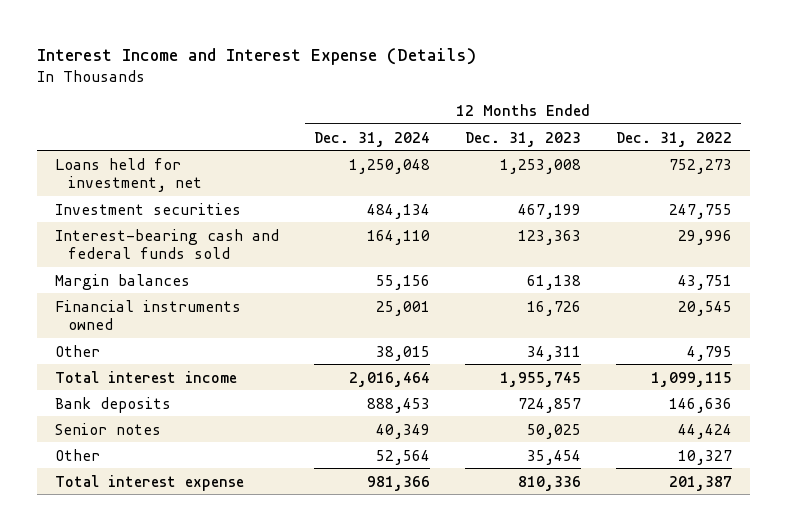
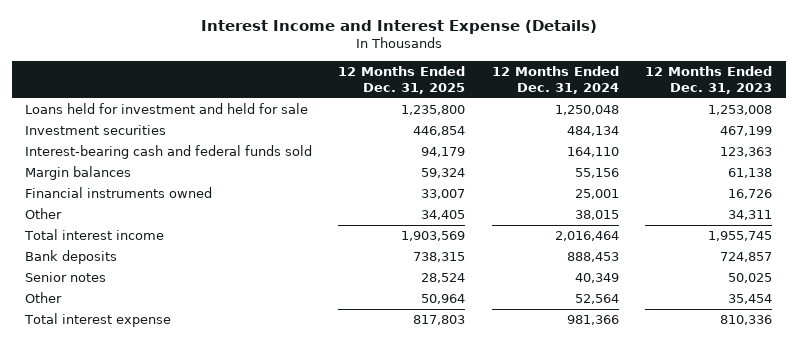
[616,131,733,147] Dec. 31, 2022 -> none
none -> [338,66,466,94] 12 Months Ended Dec. 31, 2025
[54,157,202,192] Loans held for investment, net -> [24,103,308,115] Loans held for investment and held for sale

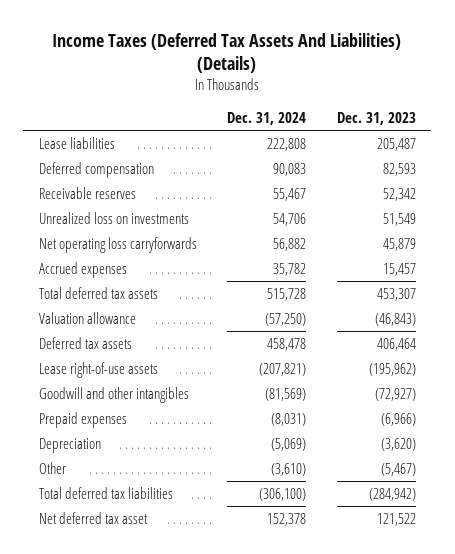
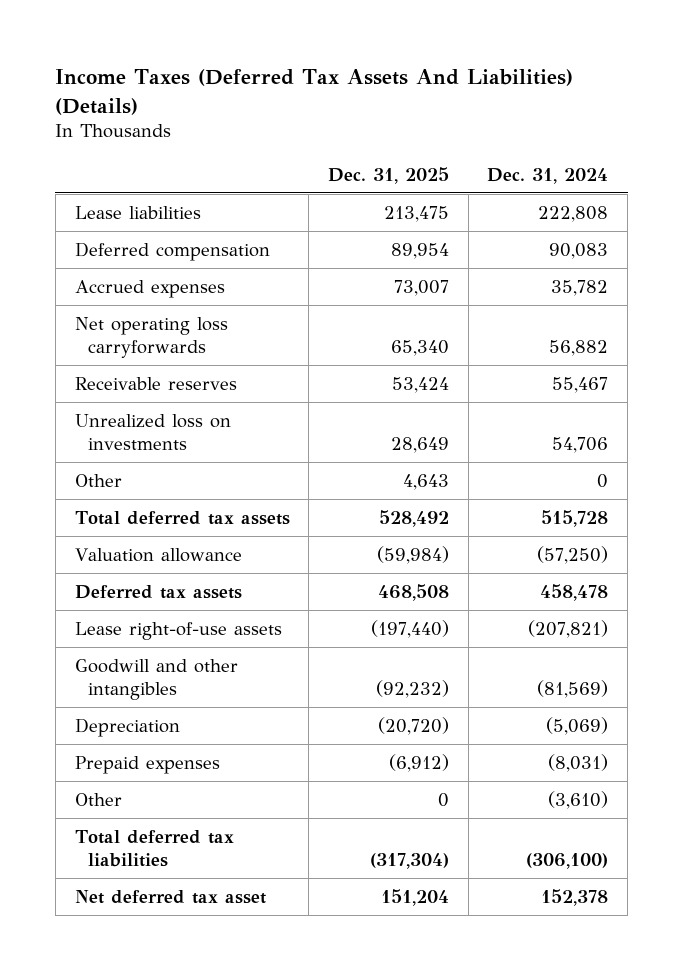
[336,112,416,126] Dec. 31, 2023 -> none
none -> [328,166,450,184] Dec. 31, 2025
[38,261,127,278] Accrued expenses -> [74,279,225,298] Accrued expenses
[38,236,197,253] Net operating loss carryforwards -> [74,316,228,358] Net operating loss carryforwards
none -> [74,473,122,487] Other
[38,411,127,428] Prepaid expenses -> [74,755,220,774] Prepaid expenses

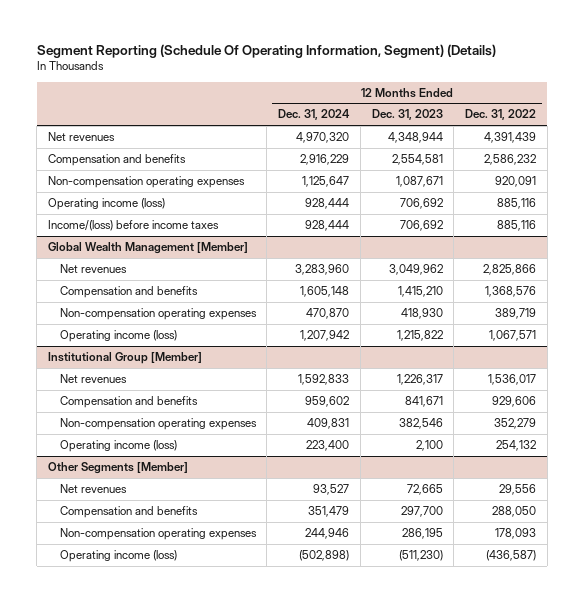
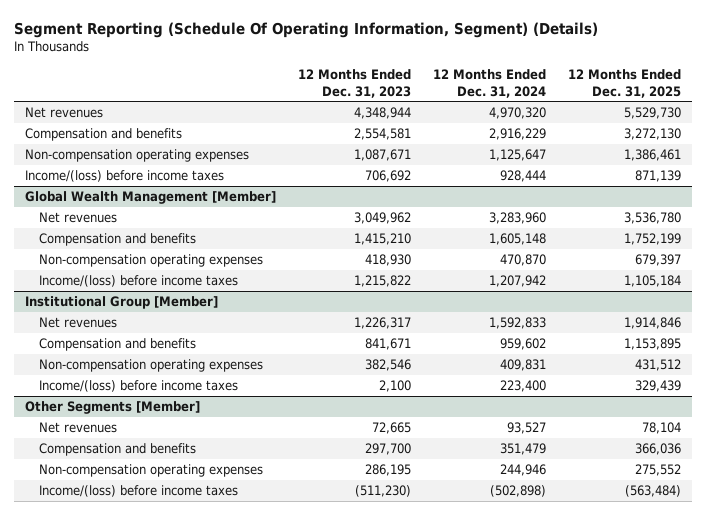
[465,109,537,121] Dec. 31, 2022 -> none
none -> [568,69,682,98] 12 Months Ended Dec. 31, 2025
[48,197,166,210] Operating income (loss) -> none
[59,329,177,342] Operating income (loss) -> [39,275,239,288] Income/(loss) before income taxes
[59,439,177,452] Operating income (loss) -> [39,380,239,393] Income/(loss) before income taxes
[59,549,177,562] Operating income (loss) -> [39,485,239,498] Income/(loss) before income taxes

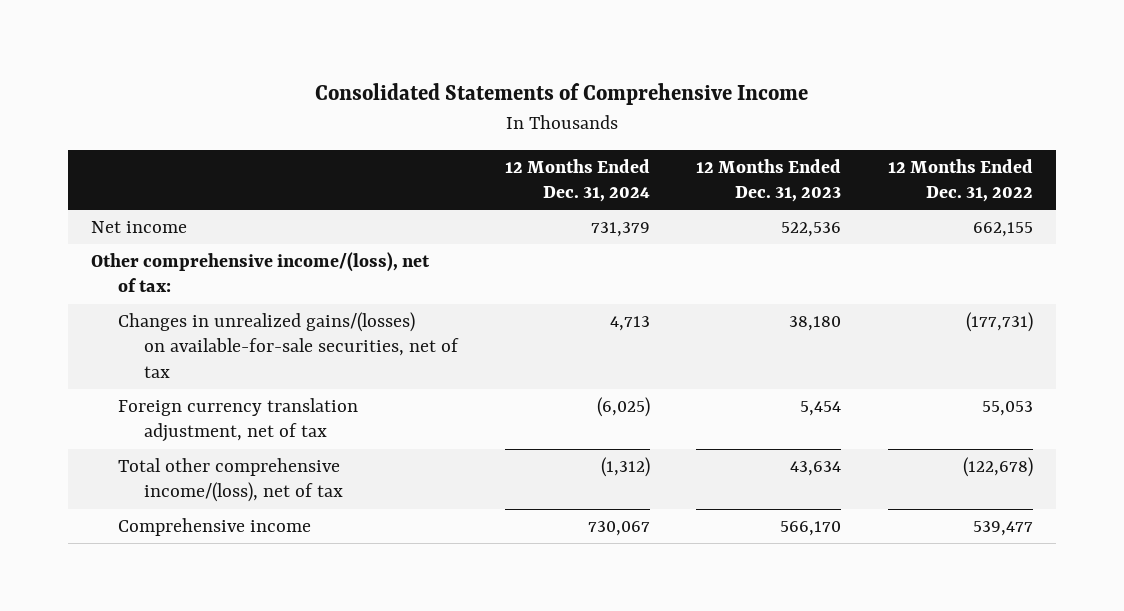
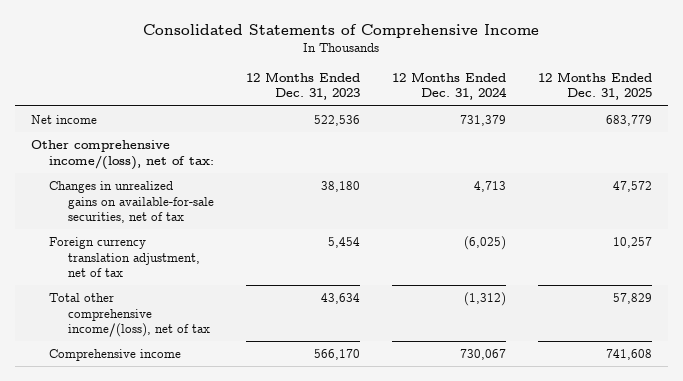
[888,158,1034,203] 12 Months Ended Dec. 31, 2022 -> none
none -> [537,71,652,101] 12 Months Ended Dec. 31, 2025
[117,312,460,378] Changes in unrealized gains/(losses) on available-for-sale securities, net of tax -> [49,181,214,224] Changes in unrealized gains on available-for-sale securities, net of tax

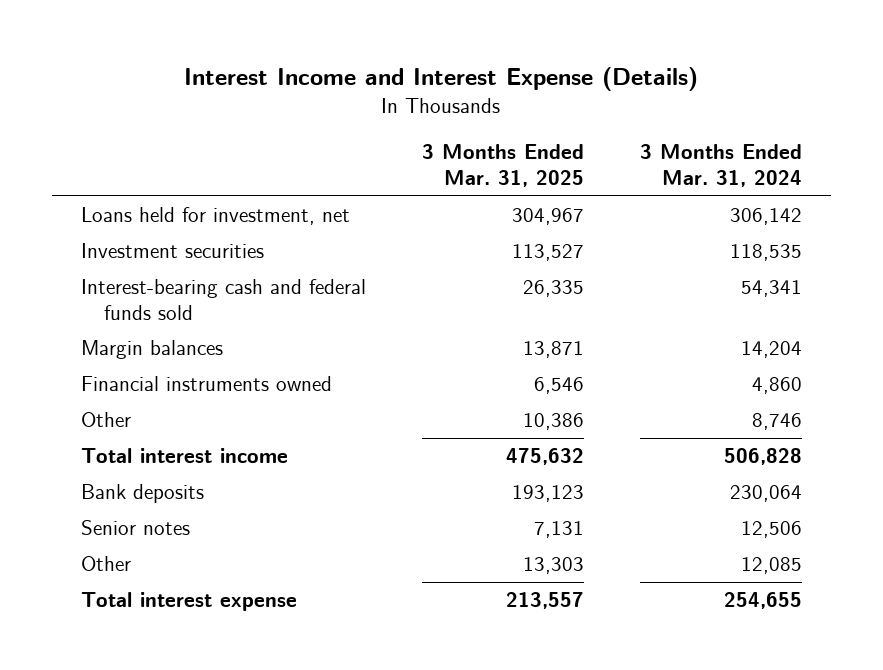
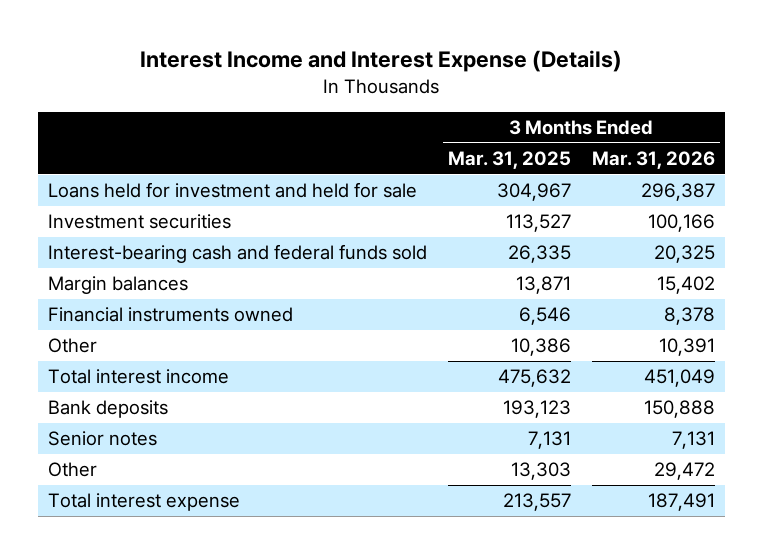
[640,144,803,188] 3 Months Ended Mar. 31, 2024 -> none
none -> [591,150,715,169] Mar. 31, 2026
[80,207,350,226] Loans held for investment, net -> [48,182,418,199] Loans held for investment and held for sale

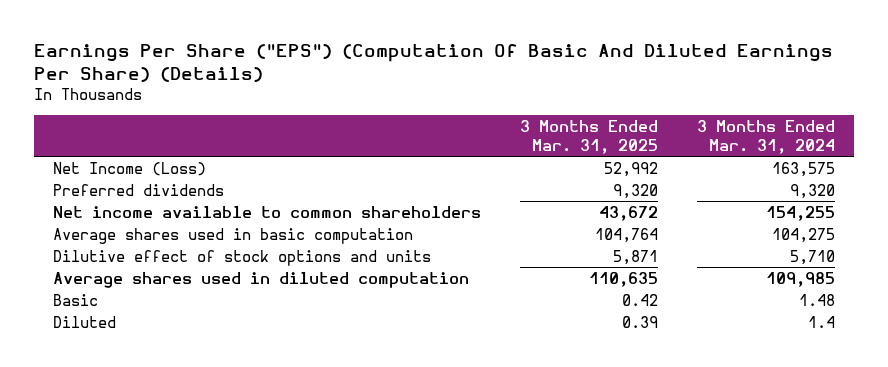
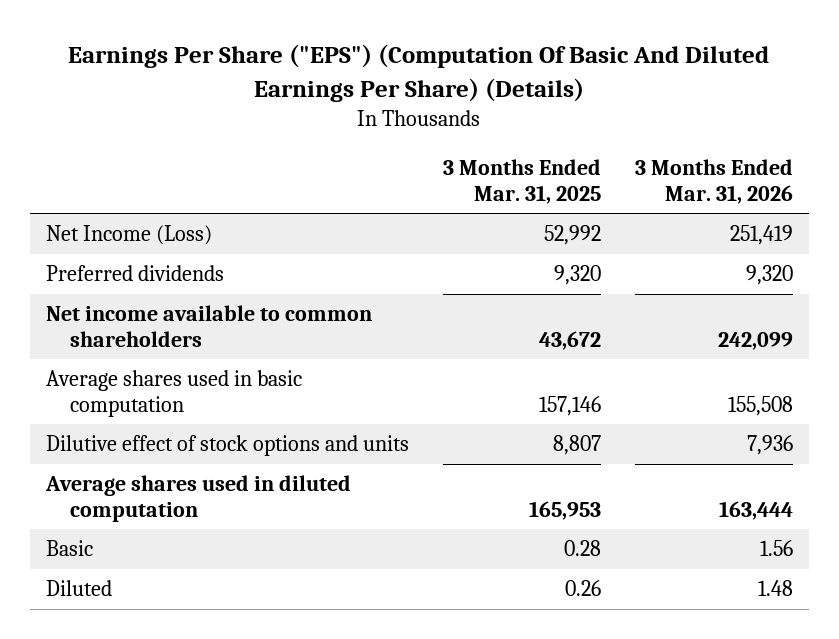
[696,120,835,154] 3 Months Ended Mar. 31, 2024 -> none
none -> [634,159,793,204] 3 Months Ended Mar. 31, 2026
[595,227,659,243] 104,764 -> [538,395,601,416] 157,146
[613,249,659,265] 5,871 -> [552,435,601,456] 8,807
[589,271,659,287] 110,635 -> [528,500,601,520] 165,953
[622,293,659,306] 0.42 -> [563,540,601,557] 0.28
[622,315,659,328] 0.39 -> [564,580,601,597] 0.26

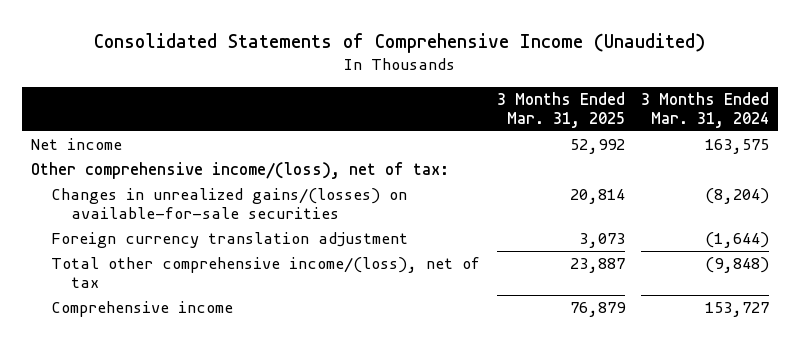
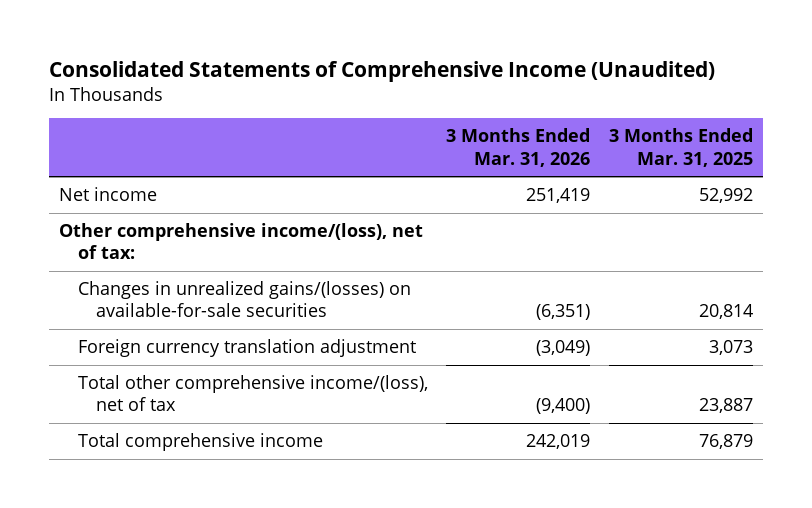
[641,92,770,129] 3 Months Ended Mar. 31, 2024 -> none
none -> [446,128,591,167] 3 Months Ended Mar. 31, 2026
[50,300,233,317] Comprehensive income -> [77,433,323,452] Total comprehensive income

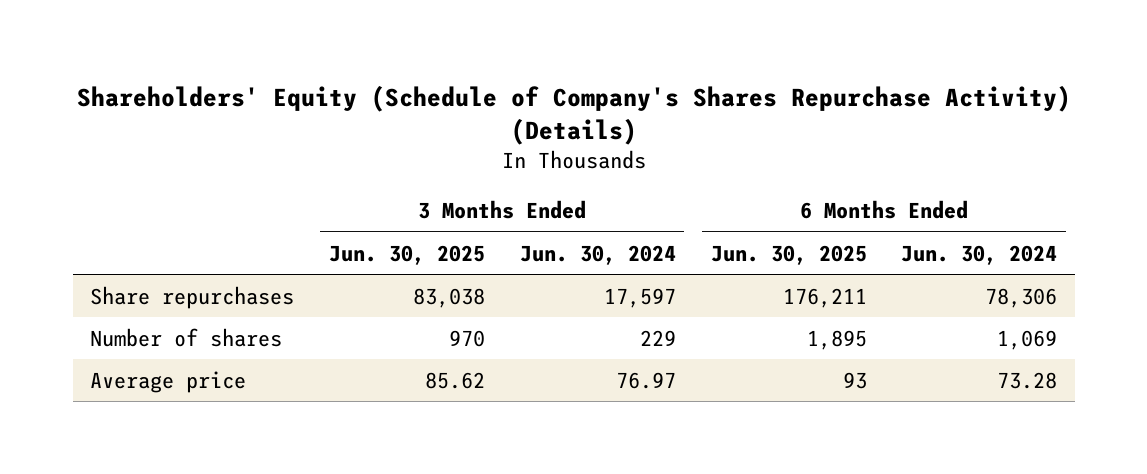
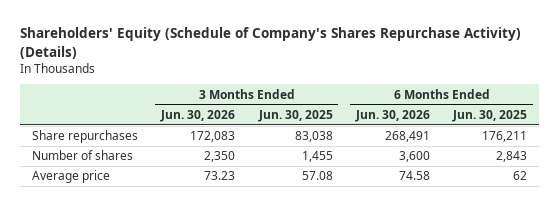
[519,244,676,265] Jun. 30, 2024 -> none
[901,244,1058,265] Jun. 30, 2024 -> none
none -> [160,110,236,123] Jun. 30, 2026
none -> [354,110,430,123] Jun. 30, 2026
[448,329,485,347] 970 -> [301,151,333,163] 1,455
[806,329,867,350] 1,895 -> [496,151,528,163] 2,843
[424,371,485,389] 85.62 -> [301,171,333,181] 57.08
[842,371,867,389] 93 -> [513,171,528,181] 62

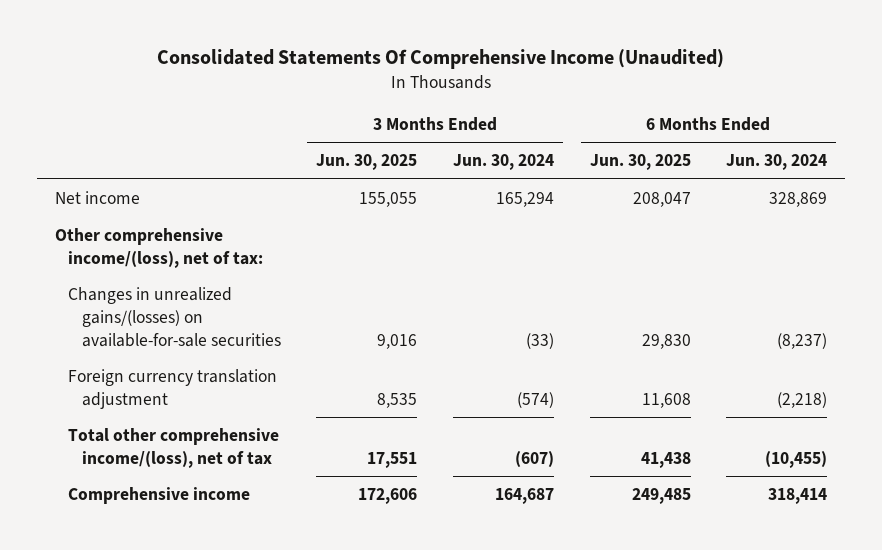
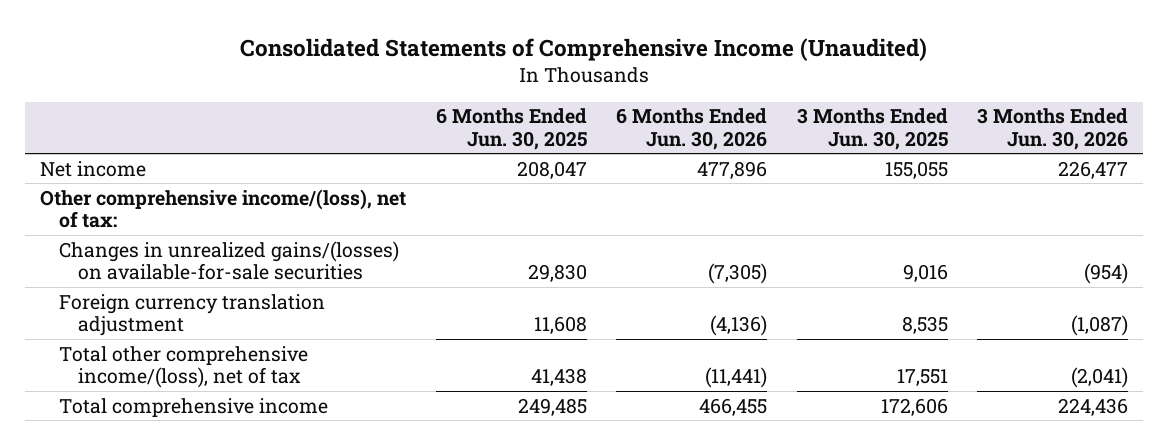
[157,49,725,70] Consolidated Statements Of Comprehensive Income (Unaudited) -> [240,37,928,61] Consolidated Statements of Comprehensive Income (Unaudited)
[452,154,554,171] Jun. 30, 2024 -> none
[726,154,828,171] Jun. 30, 2024 -> none
none -> [616,108,768,151] 6 Months Ended Jun. 30, 2026
none -> [977,108,1129,151] 3 Months Ended Jun. 30, 2026
[68,487,251,505] Comprehensive income -> [58,397,328,417] Total comprehensive income

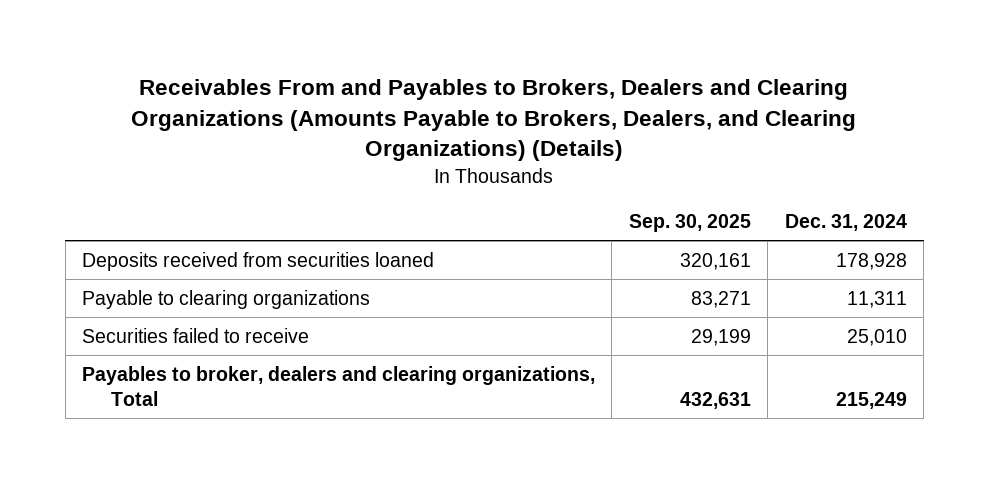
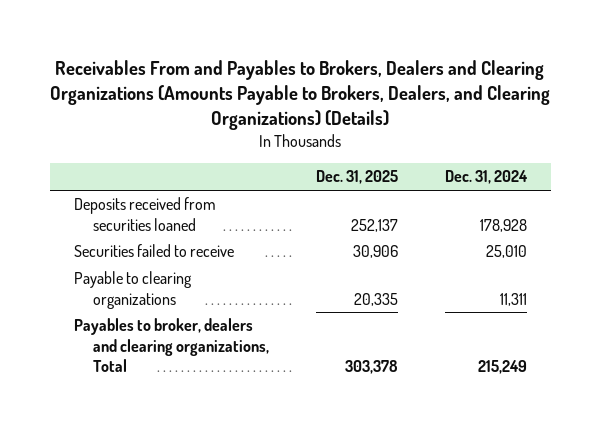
[628,214,751,233] Sep. 30, 2025 -> none
none -> [315,170,398,185] Dec. 31, 2025
[81,289,370,309] Payable to clearing organizations -> [73,271,192,309] Payable to clearing organizations

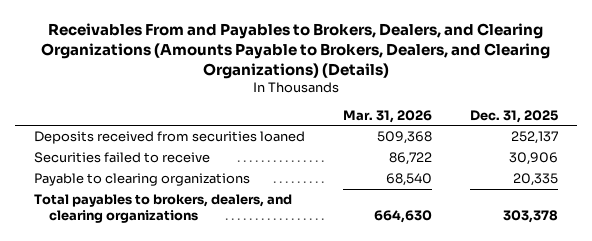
[50,59,551,131] Receivables From and Payables to Brokers, Dealers and Clearing Organizations (Amounts Payable to Brokers, Dealers, and Clearing Organizations) (Details) -> [40,22,550,79] Receivables From and Payables to Brokers, Dealers, and Clearing Organizations (Amounts Payable to Brokers, Dealers, and Clearing Organizations) (Details)
[445,170,529,185] Dec. 31, 2024 -> none
none -> [342,109,432,123] Mar. 31, 2026
[73,318,269,373] Payables to broker, dealers and clearing organizations, Total -> [33,194,292,224] Total payables to brokers, dealers, and clearing organizations

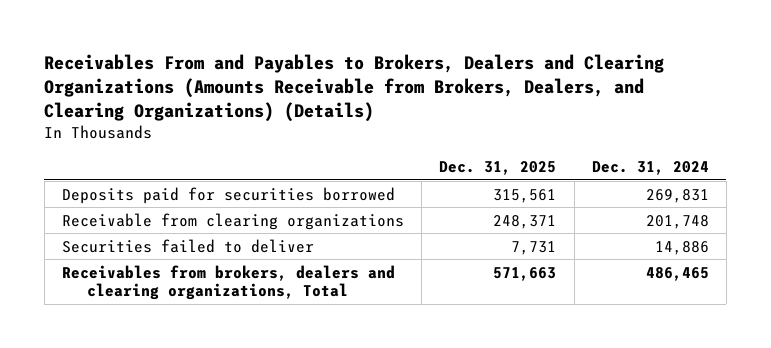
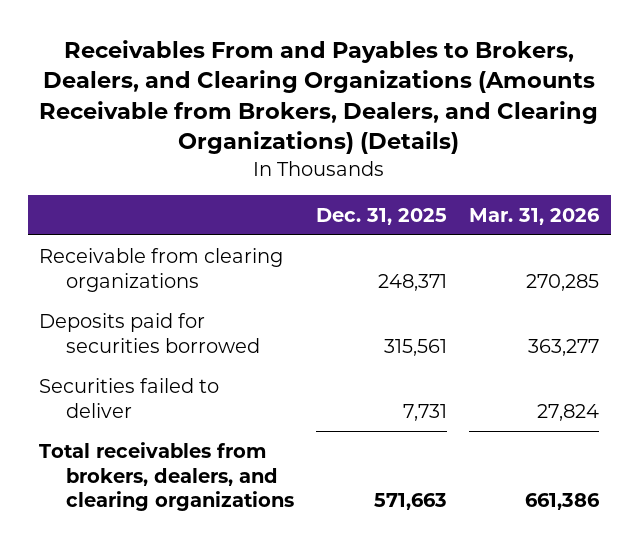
[44,53,665,123] Receivables From and Payables to Brokers, Dealers and Clearing Organizations (Amounts Receivable from Brokers, Dealers, and Clearing Organizations) (Details) -> [39,40,599,155] Receivables From and Payables to Brokers, Dealers, and Clearing Organizations (Amounts Receivable from Brokers, Dealers, and Clearing Organizations) (Details)
[591,161,709,176] Dec. 31, 2024 -> none
none -> [469,207,601,225] Mar. 31, 2026
[62,186,396,204] Deposits paid for securities borrowed -> [38,312,261,353] Deposits paid for securities borrowed
[62,264,396,301] Receivables from brokers, dealers and clearing organizations, Total -> [38,441,295,512] Total receivables from brokers, dealers, and clearing organizations

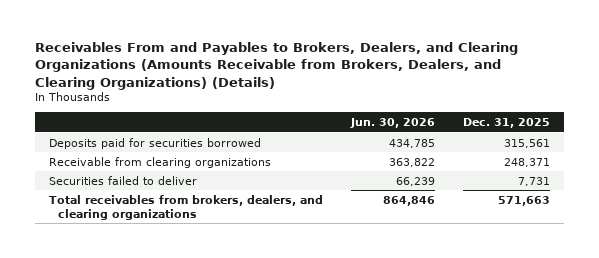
[469,207,601,225] Mar. 31, 2026 -> none
none -> [349,118,435,129] Jun. 30, 2026
[38,247,283,292] Receivable from clearing organizations -> [49,156,272,168] Receivable from clearing organizations

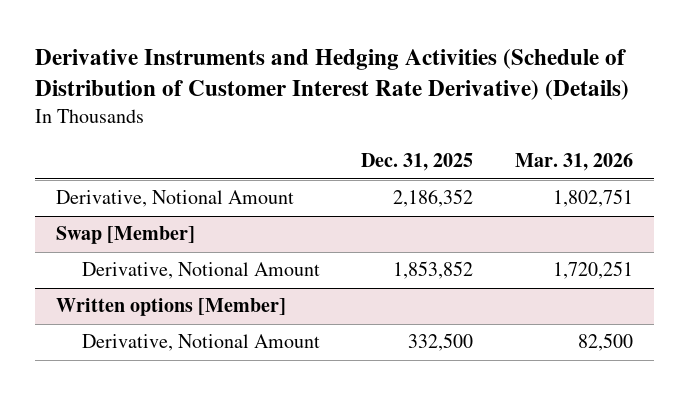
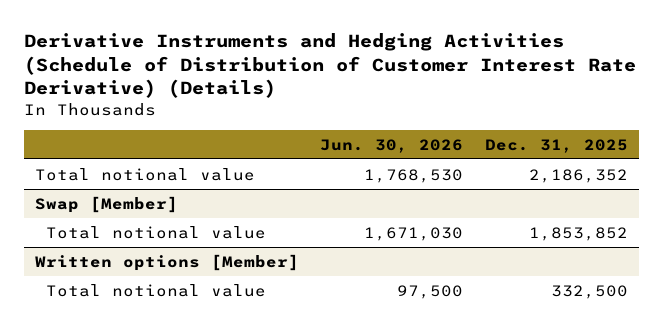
[515,153,634,172] Mar. 31, 2026 -> none
none -> [320,138,464,153] Jun. 30, 2026
[55,190,294,208] Derivative, Notional Amount -> [34,167,255,181] Total notional value
[81,262,320,280] Derivative, Notional Amount -> [45,225,266,239] Total notional value
[81,334,320,352] Derivative, Notional Amount -> [45,283,266,297] Total notional value

